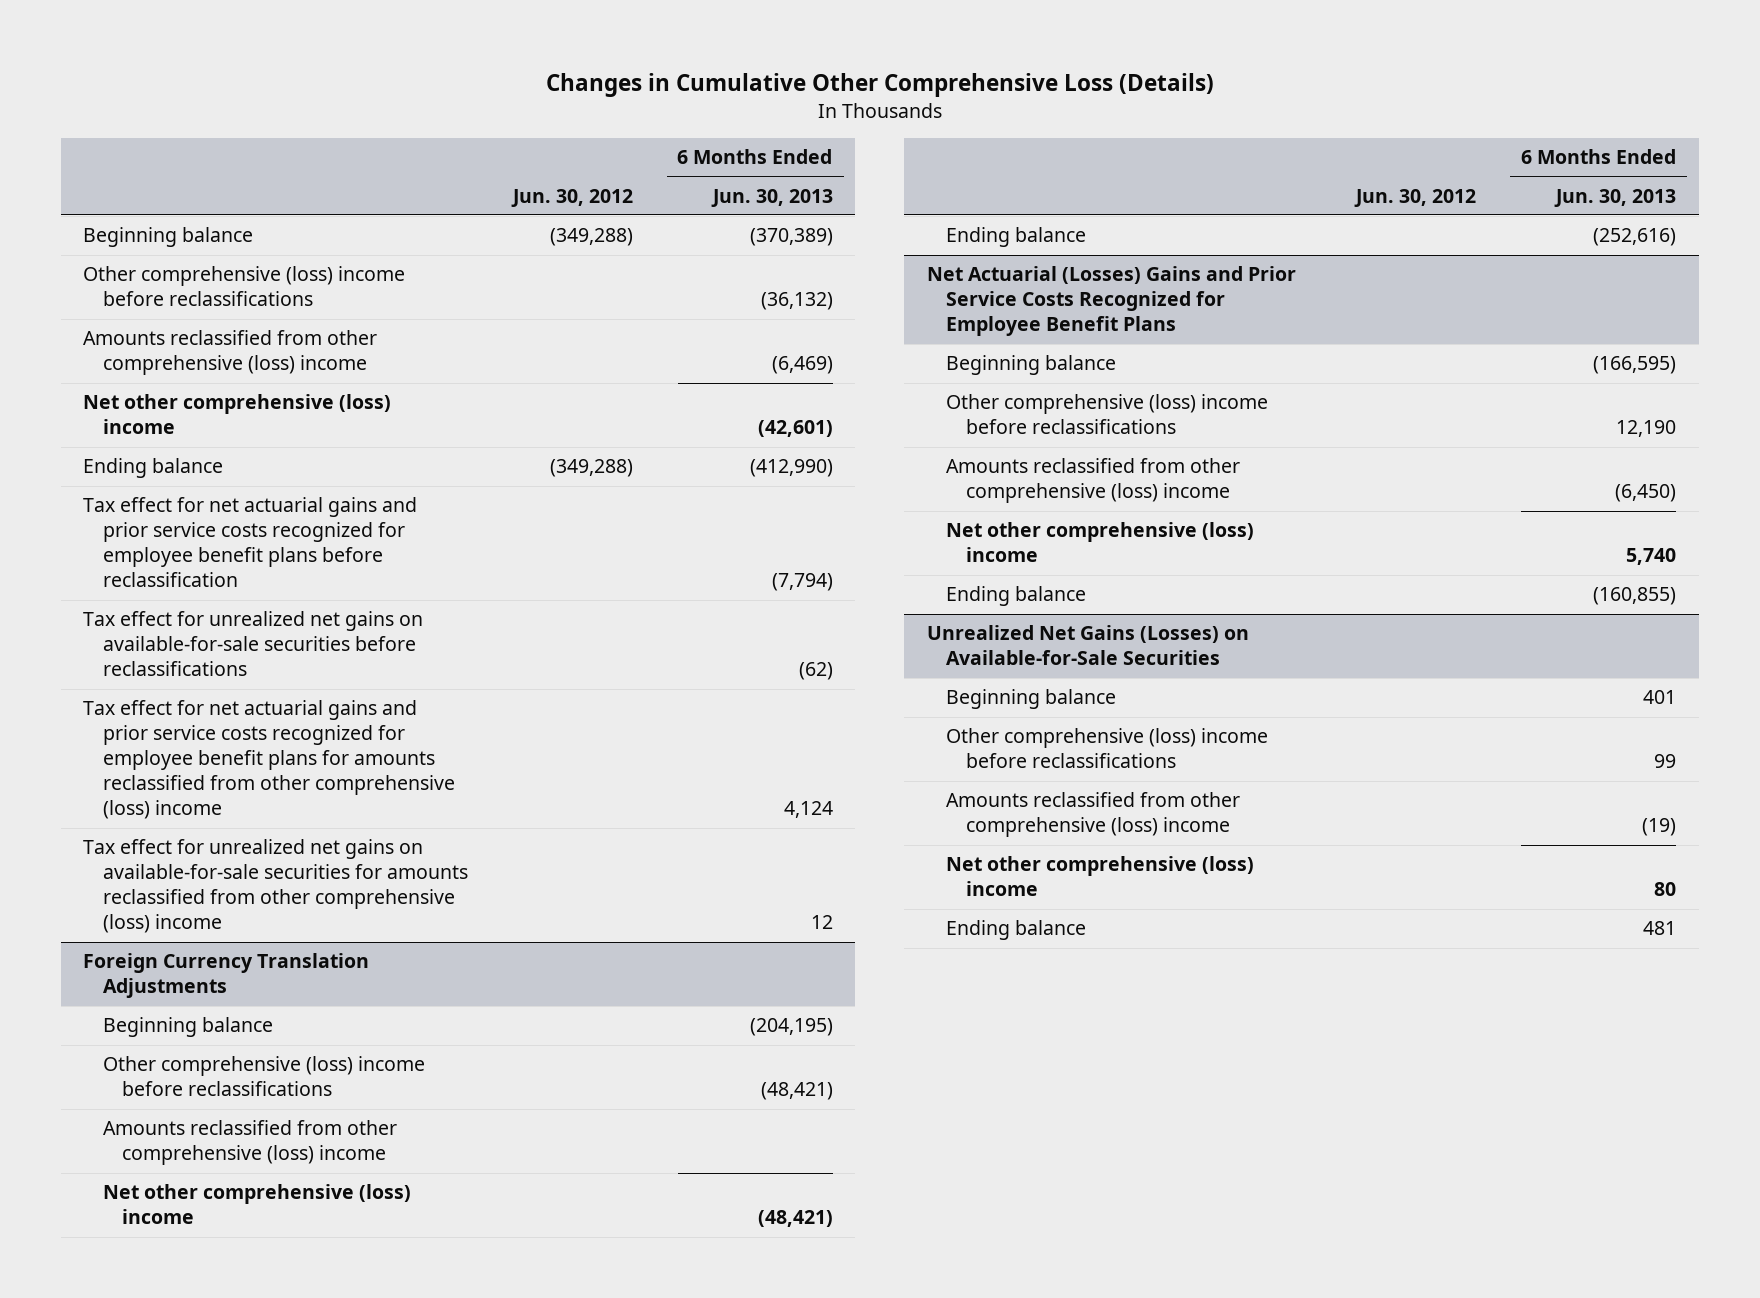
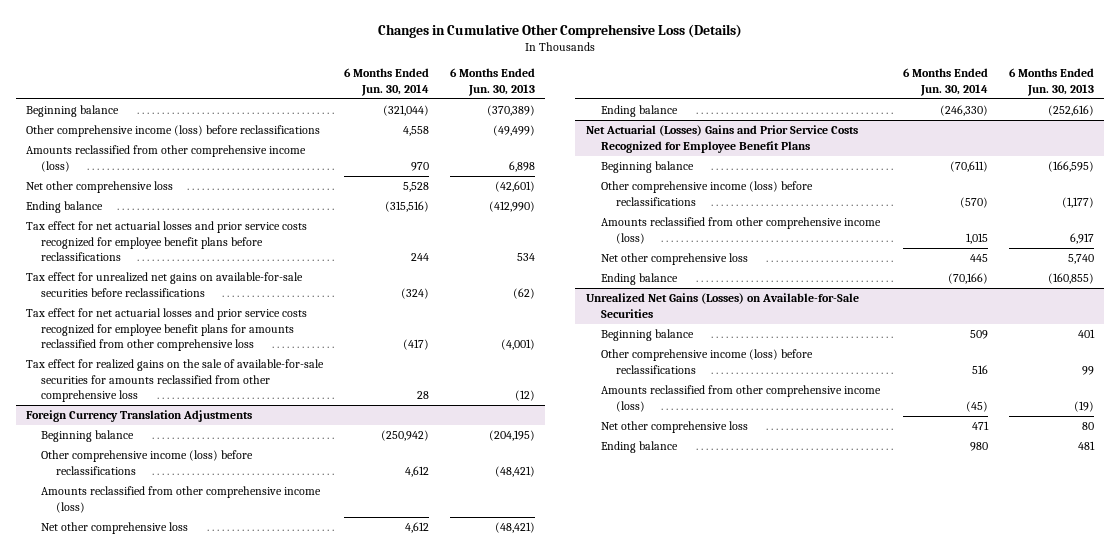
[510,188,633,207] Jun. 30, 2012 -> none
none -> [344,68,430,96] 6 Months Ended Jun. 30, 2014
[83,266,406,307] Other comprehensive (loss) income before reclassifications -> [26,125,321,138] Other comprehensive income (loss) before reclassifications
[760,292,833,311] (36,132) -> [492,125,535,137] (49,499)
[83,330,378,376] Amounts reclassified from other comprehensive (loss) income -> [26,145,307,172] Amounts reclassified from other comprehensive income (loss)
[771,356,833,375] (6,469) -> [508,160,535,172] 6,898
[83,394,392,435] Net other comprehensive (loss) income -> [26,181,174,194] Net other comprehensive loss
[83,497,418,588] Tax effect for net actuarial gains and prior service costs recognized for employee benefit plans before reclassification -> [26,221,308,262] Tax effect for net actuarial losses and prior service costs recognized for employee benefit plans before reclassifications
[771,573,833,592] (7,794) -> [516,253,535,262] 534
[83,700,455,820] Tax effect for net actuarial gains and prior service costs recognized for employee benefit plans for amounts reclassified from other comprehensive (loss) income -> [26,308,308,352] Tax effect for net actuarial losses and prior service costs recognized for employee benefit plans for amounts reclassified from other comprehensive loss
[783,801,833,819] 4,124 -> [500,339,535,351] (4,001)
[83,839,468,934] Tax effect for unrealized net gains on available-for-sale securities for amounts reclassified from other comprehensive (loss) income -> [26,359,325,403] Tax effect for realized gains on the sale of available-for-sale securities for amounts reclassified from other comprehensive loss
[810,915,833,930] 12 -> [514,390,535,402] (12)
[102,1056,425,1097] Other comprehensive (loss) income before reclassifications -> [41,450,254,475] Other comprehensive income (loss) before reclassifications
[102,1120,397,1166] Amounts reclassified from other comprehensive (loss) income -> [41,486,322,513] Amounts reclassified from other comprehensive income (loss)
[102,1184,411,1225] Net other comprehensive (loss) income -> [41,522,189,535] Net other comprehensive loss
[946,394,1269,435] Other comprehensive (loss) income before reclassifications -> [600,181,813,206] Other comprehensive income (loss) before reclassifications
[1616,420,1677,438] 12,190 -> [1061,196,1094,208] (1,177)
[946,458,1241,504] Amounts reclassified from other comprehensive (loss) income -> [600,217,881,244] Amounts reclassified from other comprehensive income (loss)
[1615,484,1677,503] (6,450) -> [1069,232,1094,244] 6,917
[946,522,1255,563] Net other comprehensive (loss) income -> [600,253,748,266] Net other comprehensive loss
[946,728,1269,769] Other comprehensive (loss) income before reclassifications -> [600,349,813,374] Other comprehensive income (loss) before reclassifications
[946,792,1241,838] Amounts reclassified from other comprehensive (loss) income -> [600,385,881,412] Amounts reclassified from other comprehensive income (loss)
[946,856,1255,897] Net other comprehensive (loss) income -> [600,421,748,434] Net other comprehensive loss

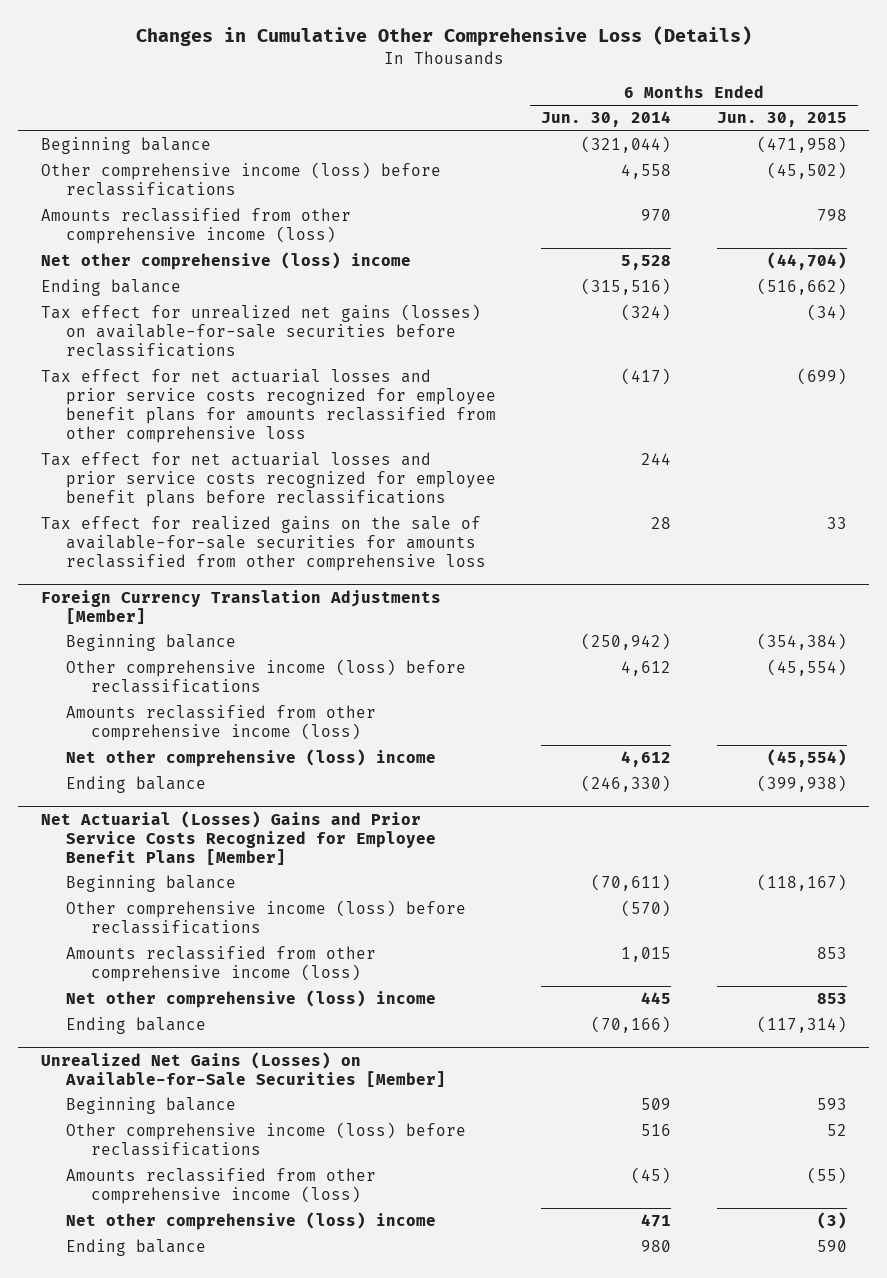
[449,68,535,96] 6 Months Ended Jun. 30, 2013 -> none
none -> [716,112,847,128] Jun. 30, 2015
[26,181,174,194] Net other comprehensive loss -> [40,252,411,271] Net other comprehensive (loss) income
[26,272,304,297] Tax effect for unrealized net gains on available-for-sale securities before reclassifications -> [40,304,481,358] Tax effect for unrealized net gains (losses) on available-for-sale securities before reclassifications
[26,221,308,262] Tax effect for net actuarial losses and prior service costs recognized for employee benefit plans before reclassifications -> [40,452,496,508] Tax effect for net actuarial losses and prior service costs recognized for employee benefit plans before reclassifications
[26,410,253,423] Foreign Currency Translation Adjustments -> [40,589,441,624] Foreign Currency Translation Adjustments [Member]
[41,522,189,535] Net other comprehensive loss -> [65,749,436,768] Net other comprehensive (loss) income
[585,125,858,153] Net Actuarial (Losses) Gains and Prior Service Costs Recognized for Employee Benefit Plans -> [40,810,436,865] Net Actuarial (Losses) Gains and Prior Service Costs Recognized for Employee Benefit Plans [Member]
[600,253,748,266] Net other comprehensive loss -> [65,990,436,1009] Net other comprehensive (loss) income
[585,293,859,318] Unrealized Net Gains (Losses) on Available-for-Sale Securities -> [40,1051,446,1087] Unrealized Net Gains (Losses) on Available-for-Sale Securities [Member]
[600,421,748,434] Net other comprehensive loss -> [65,1212,436,1231] Net other comprehensive (loss) income

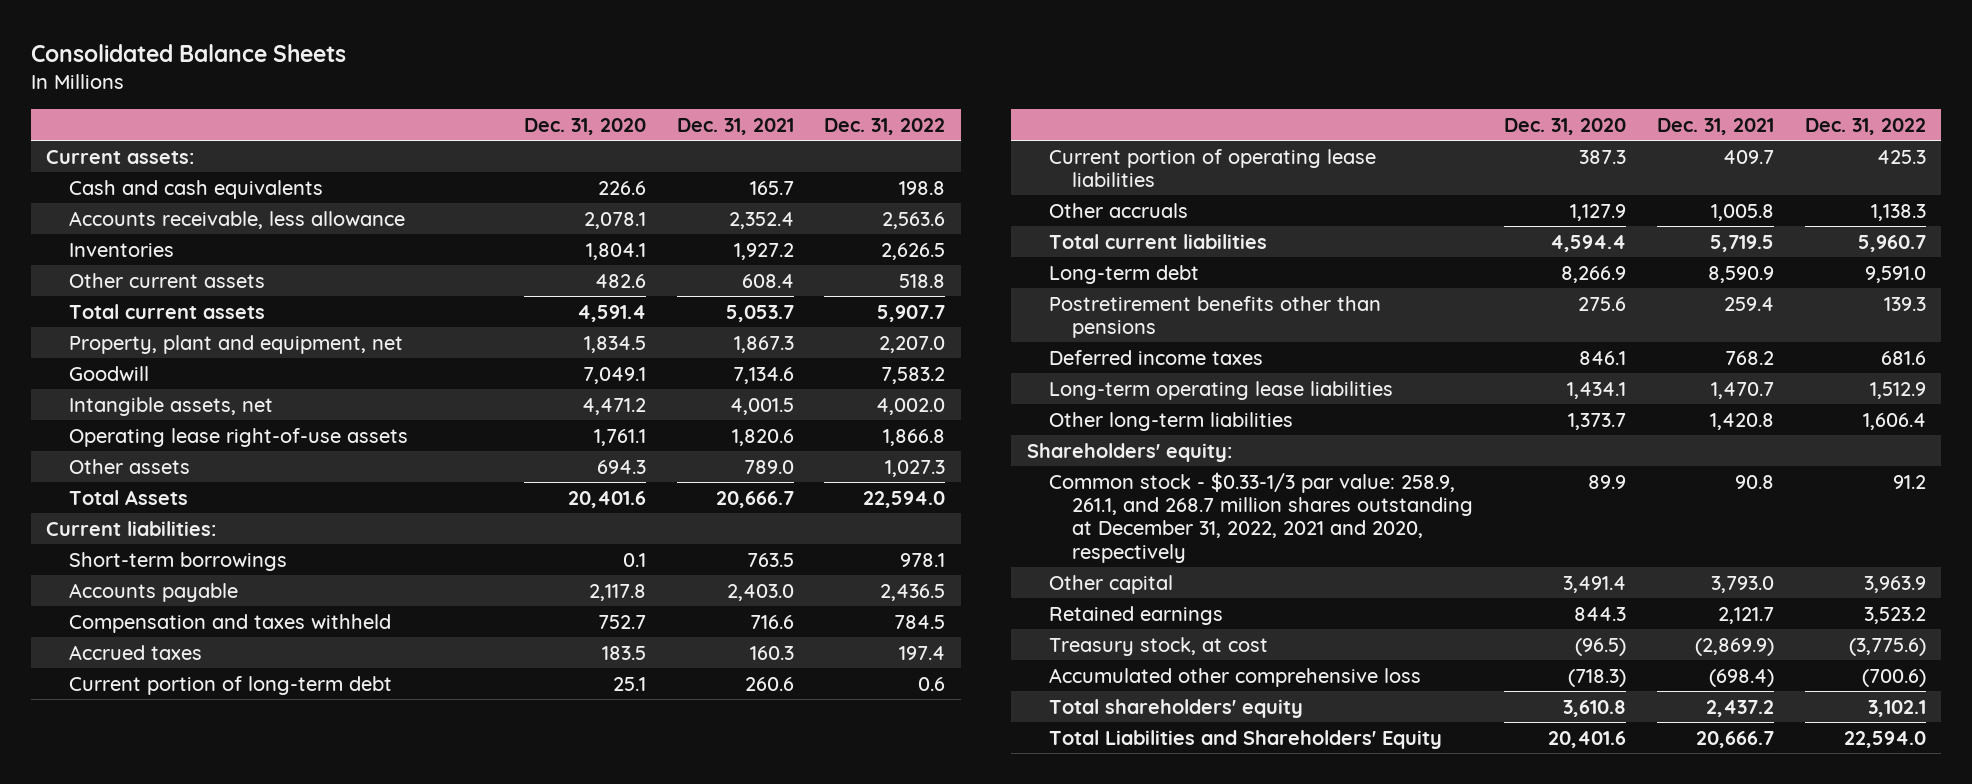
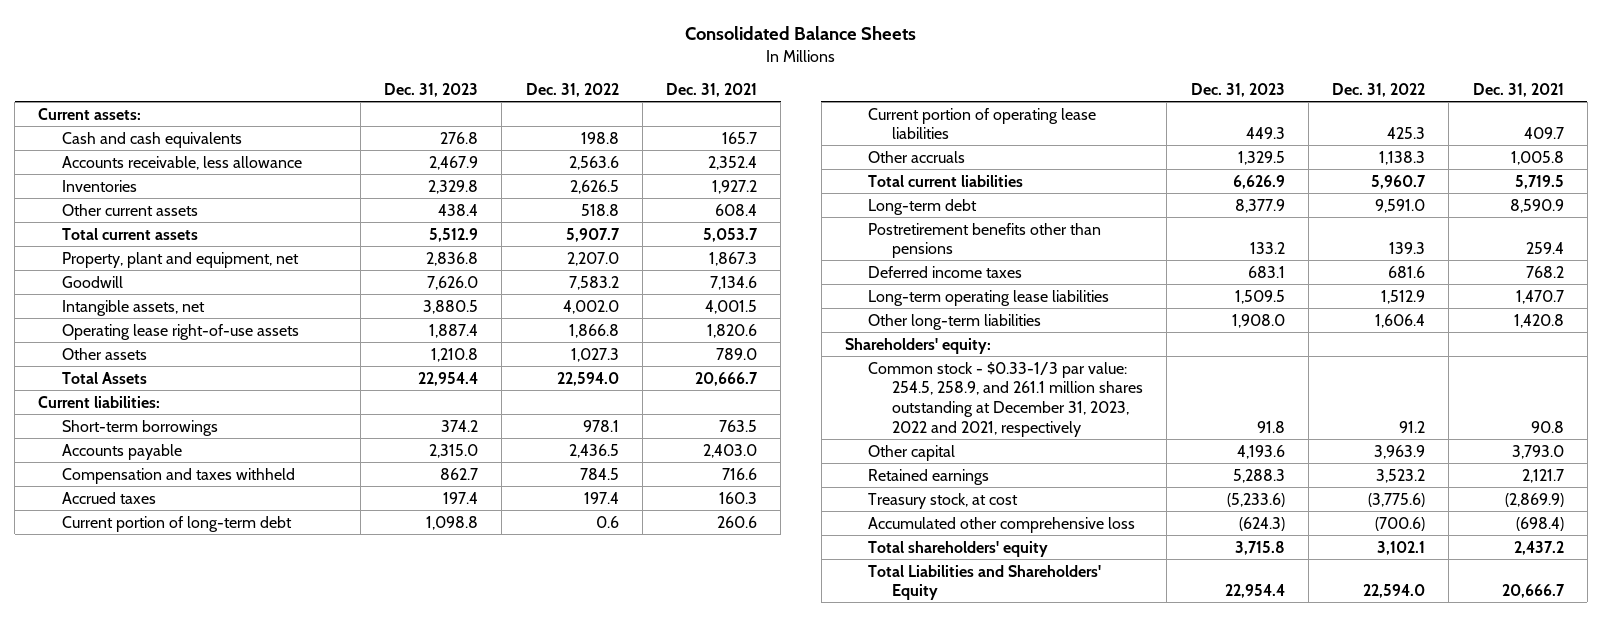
[523,117,646,135] Dec. 31, 2020 -> none
none -> [384,83,479,98] Dec. 31, 2023
[1049,471,1474,563] Common stock - $0.33-1/3 par value: 258.9, 261.1, and 268.7 million shares outstanding at December 31, 2022, 2021 and 2020, respectively -> [868,361,1143,437] Common stock - $0.33-1/3 par value: 254.5, 258.9, and 261.1 million shares outstanding at December 31, 2023, 2022 and 2021, respectively

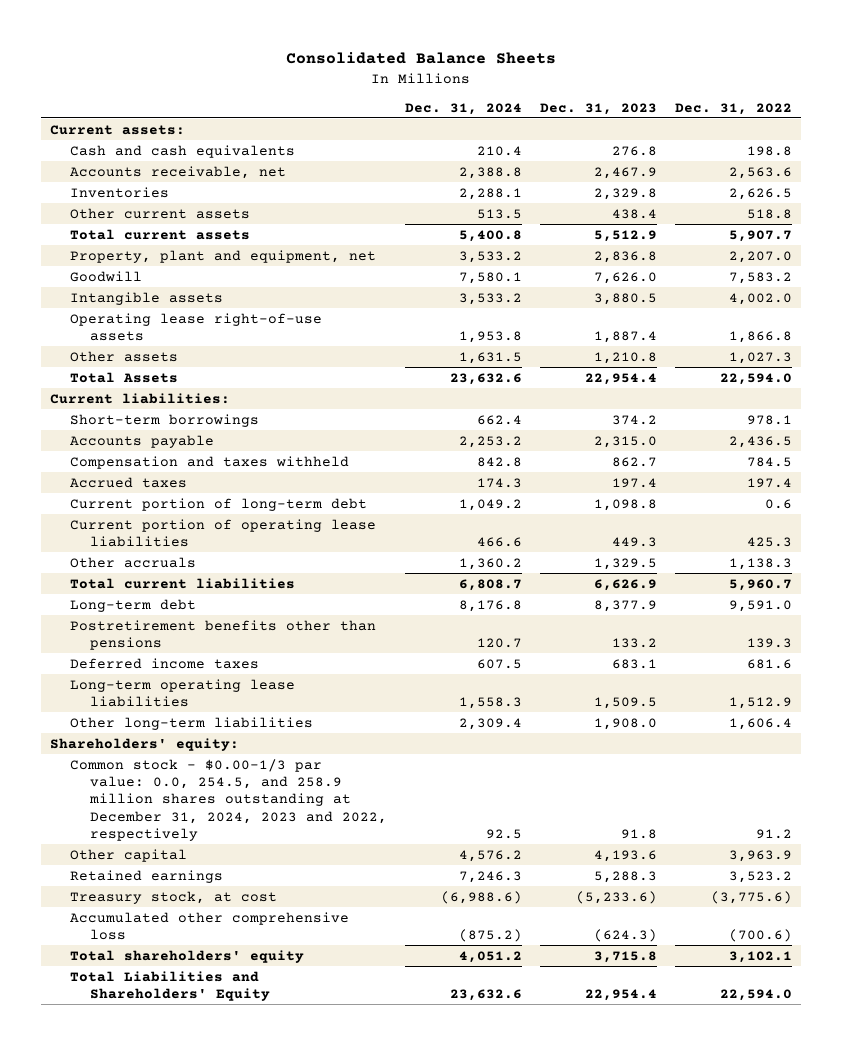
[666,83,758,98] Dec. 31, 2021 -> none
none -> [404,102,522,115] Dec. 31, 2024
[61,155,302,170] Accounts receivable, less allowance -> [69,165,286,179] Accounts receivable, net
[61,299,205,316] Intangible assets, net -> [69,291,223,305] Intangible assets
[868,361,1143,437] Common stock - $0.33-1/3 par value: 254.5, 258.9, and 261.1 million shares outstanding at December 31, 2023, 2022 and 2021, respectively -> [69,758,387,841] Common stock - $0.00-1/3 par value: 0.0, 254.5, and 258.9 million shares outstanding at December 31, 2024, 2023 and 2022, respectively

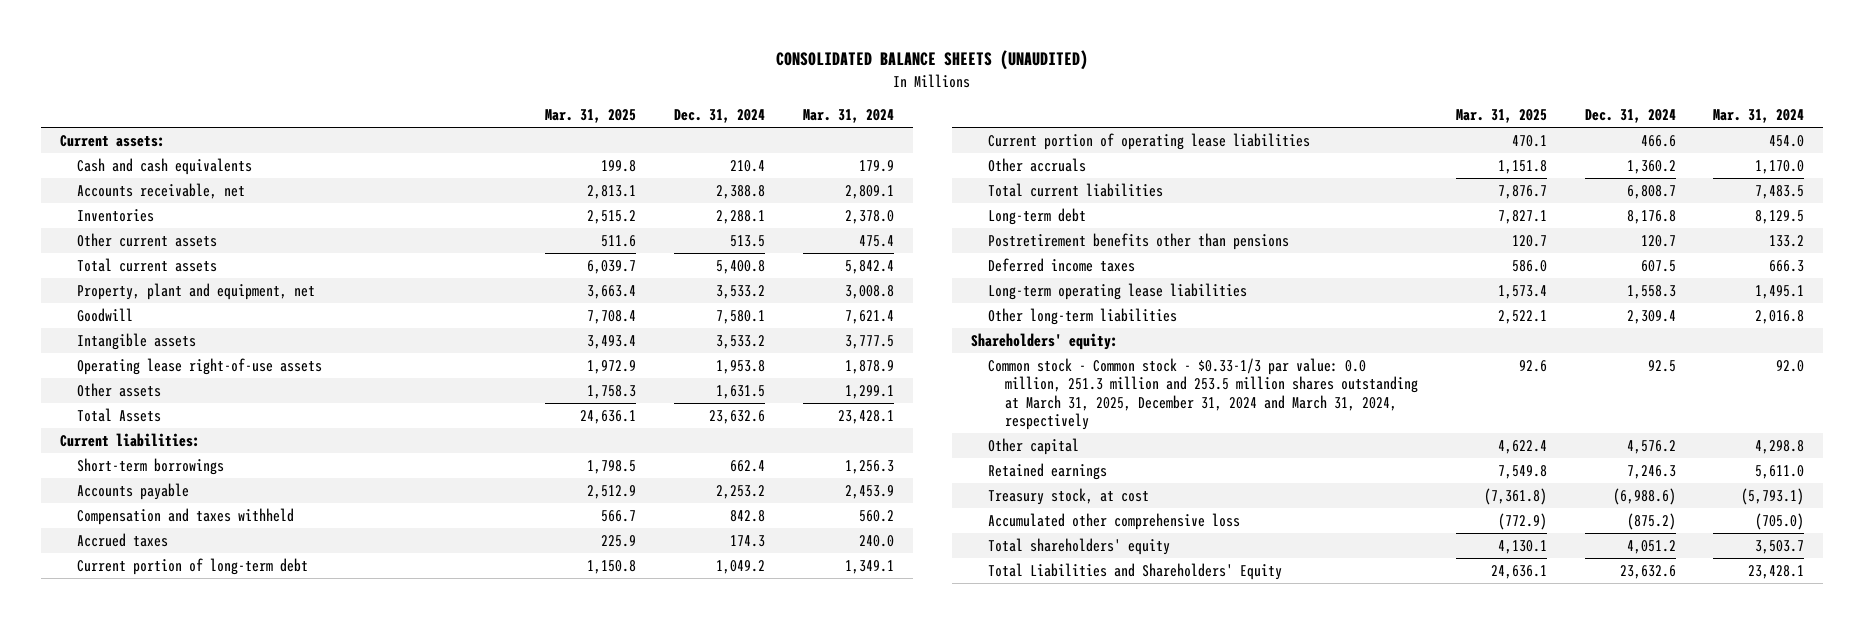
[285,52,556,65] Consolidated Balance Sheets -> [776,50,1089,71] CONSOLIDATED BALANCE SHEETS (UNAUDITED)
[539,102,657,115] Dec. 31, 2023 -> none
[674,102,792,115] Dec. 31, 2022 -> none
none -> [545,109,637,124] Mar. 31, 2025
none -> [802,109,894,124] Mar. 31, 2024
[69,758,387,841] Common stock - $0.00-1/3 par value: 0.0, 254.5, and 258.9 million shares outstanding at December 31, 2024, 2023 and 2022, respectively -> [987,358,1419,430] Common stock - Common stock - $0.33-1/3 par value: 0.0 million, 251.3 million and 253.5 million shares outstanding at March 31, 2025, December 31, 2024 and March 31, 2024, respectively

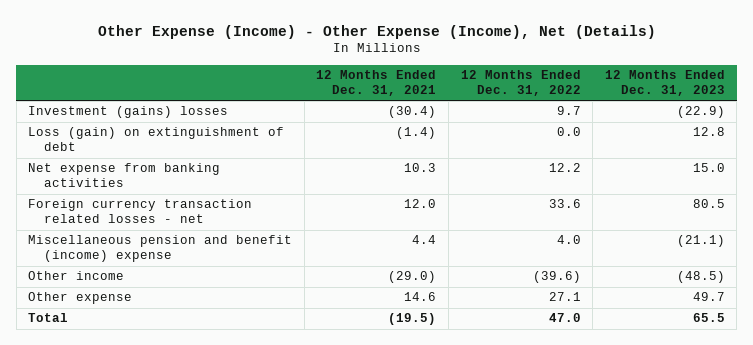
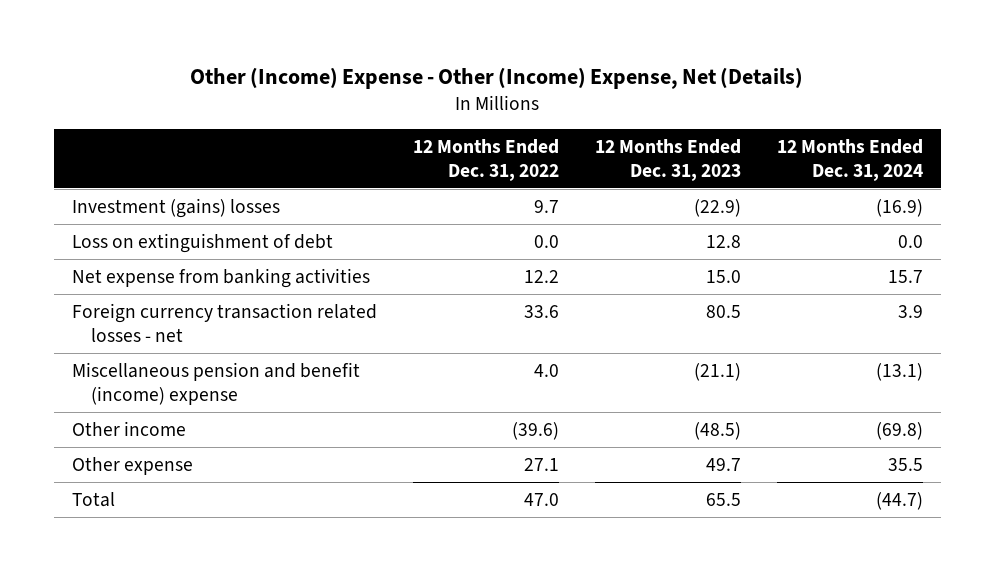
[97,24,656,39] Other Expense (Income) - Other Expense (Income), Net (Details) -> [190,66,804,89] Other (Income) Expense - Other (Income) Expense, Net (Details)
[316,70,437,97] 12 Months Ended Dec. 31, 2021 -> none
none -> [776,138,923,181] 12 Months Ended Dec. 31, 2024
[28,127,285,152] Loss (gain) on extinguishment of debt -> [71,232,333,253] Loss on extinguishment of debt

